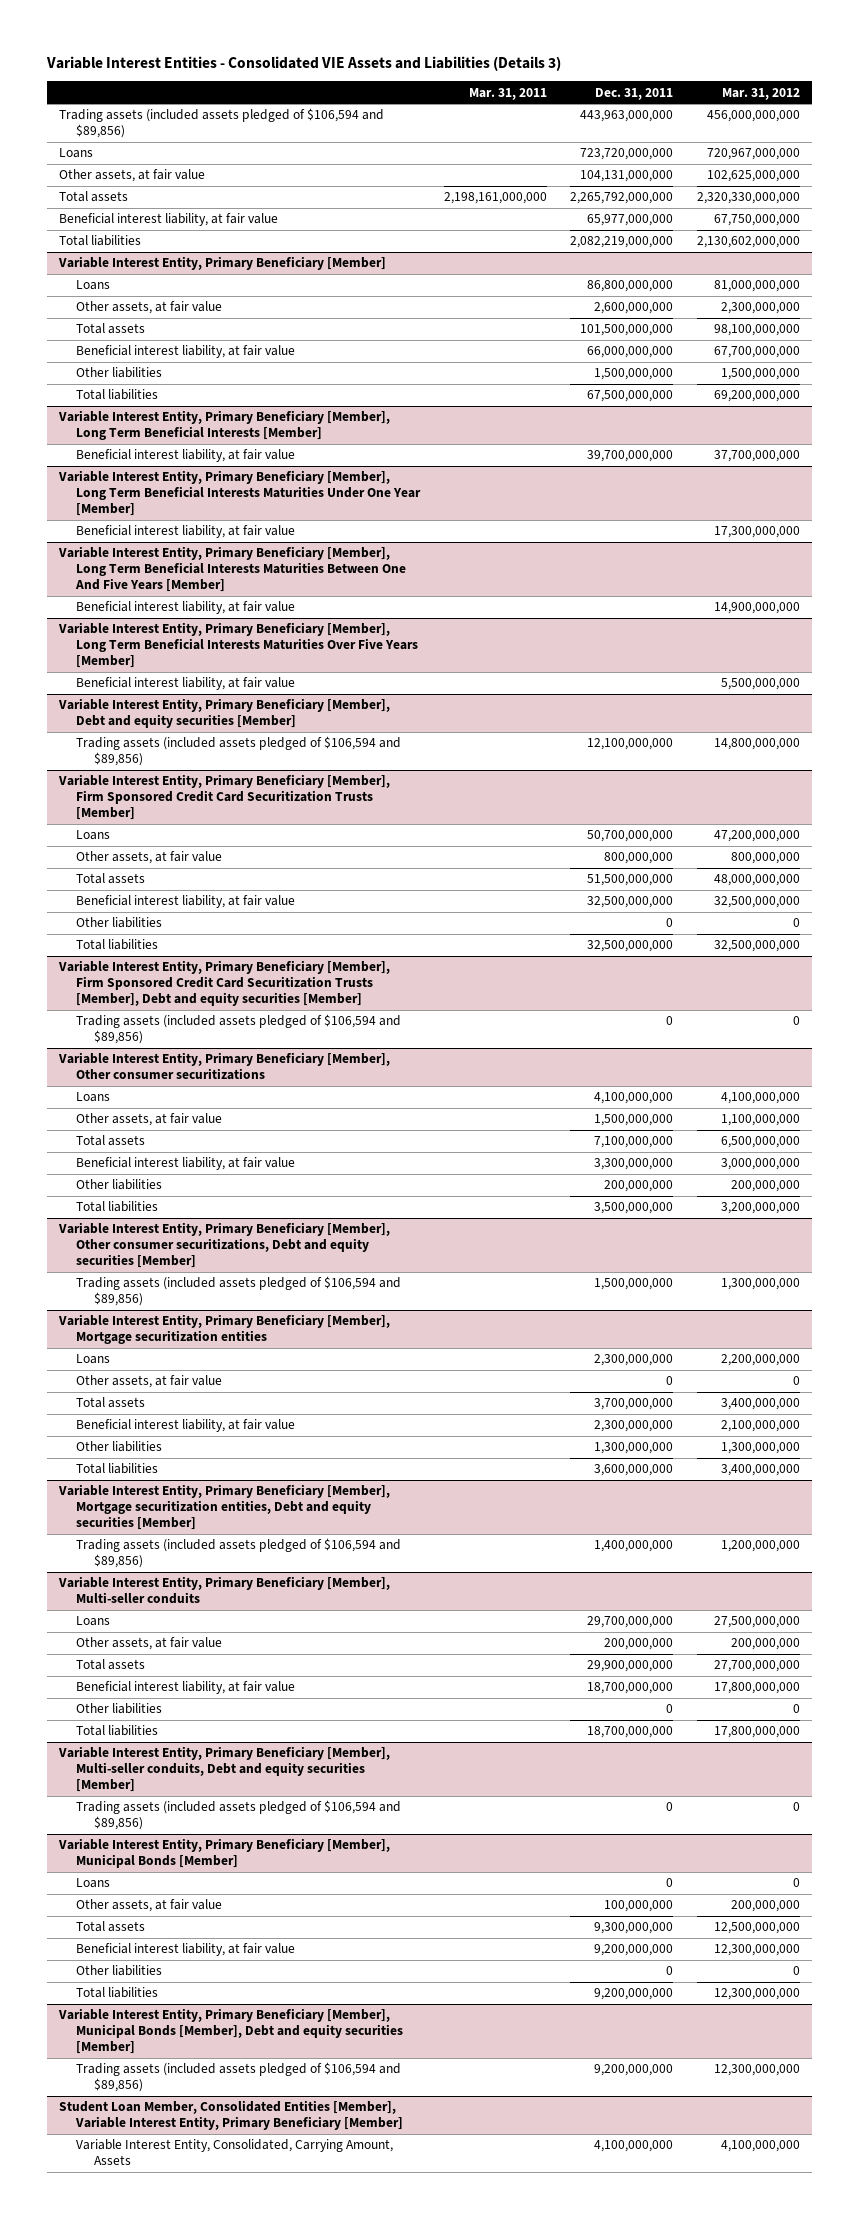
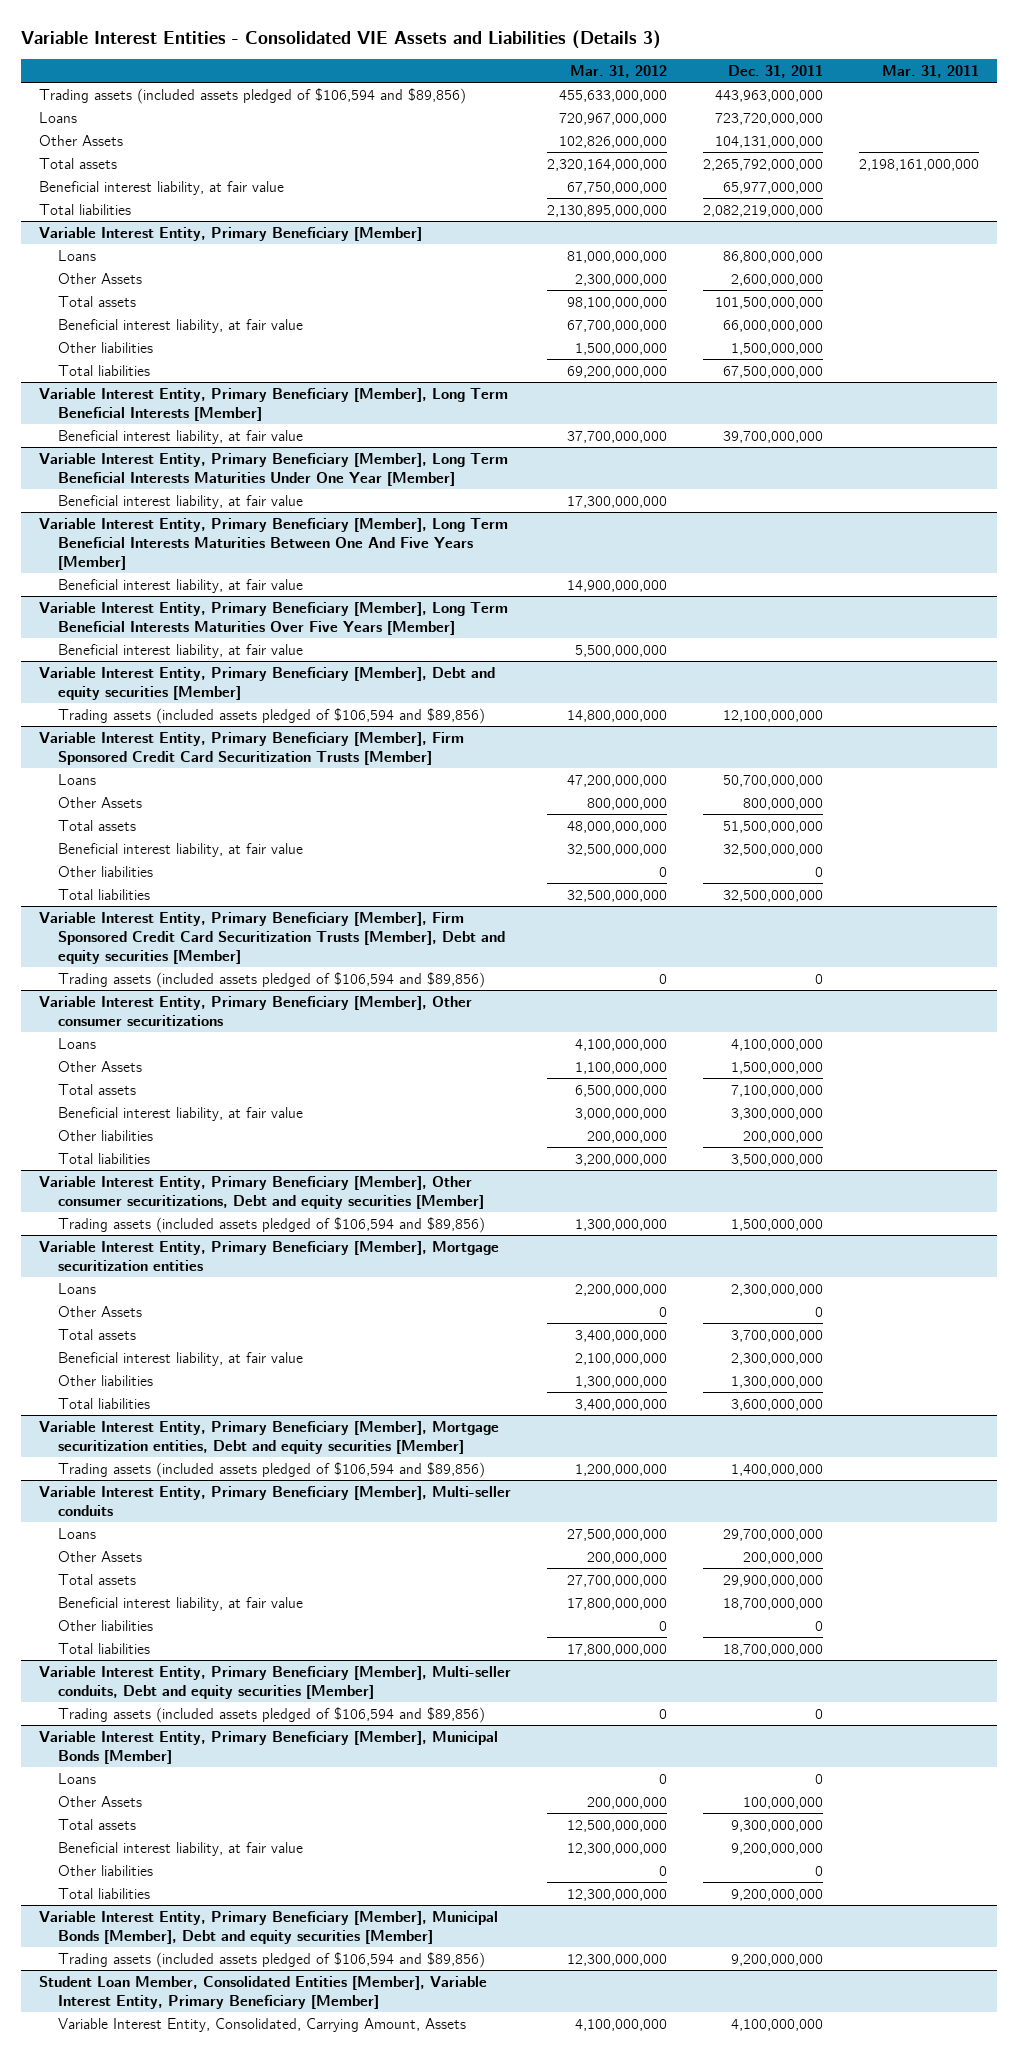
[707,110,801,123] 456,000,000,000 -> [558,89,667,102] 455,633,000,000
[58,169,205,183] Other assets, at fair value -> [38,134,123,146] Other Assets
[707,170,801,183] 102,625,000,000 -> [558,135,667,148] 102,826,000,000
[697,192,801,205] 2,320,330,000,000 -> [546,158,667,171] 2,320,164,000,000
[697,236,801,249] 2,130,602,000,000 -> [546,204,667,217] 2,130,895,000,000
[76,301,223,315] Other assets, at fair value -> [58,272,143,284] Other Assets
[76,851,223,865] Other assets, at fair value -> [58,796,143,808] Other Assets
[76,1113,223,1127] Other assets, at fair value -> [58,1060,143,1072] Other Assets
[76,1375,223,1389] Other assets, at fair value -> [58,1305,143,1317] Other Assets
[76,1637,223,1651] Other assets, at fair value -> [58,1550,143,1562] Other Assets
[76,1899,223,1913] Other assets, at fair value -> [58,1795,143,1807] Other Assets

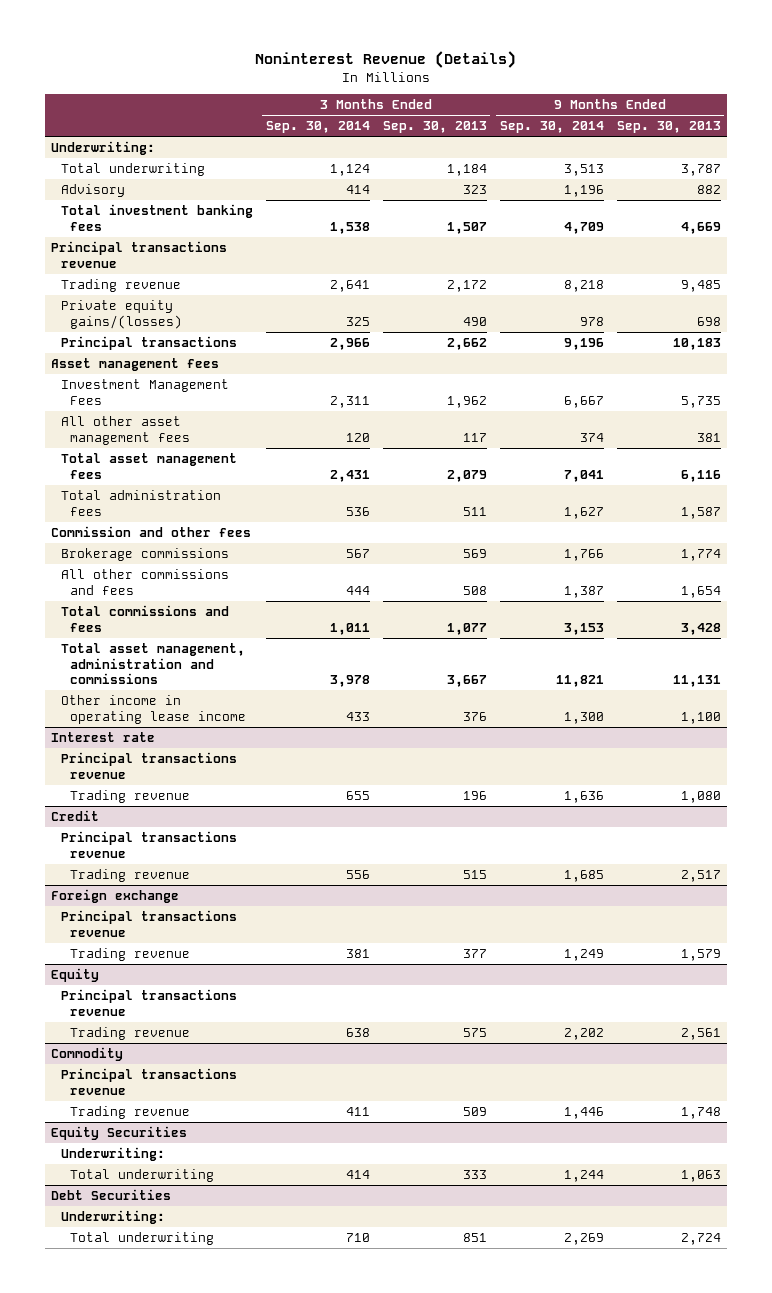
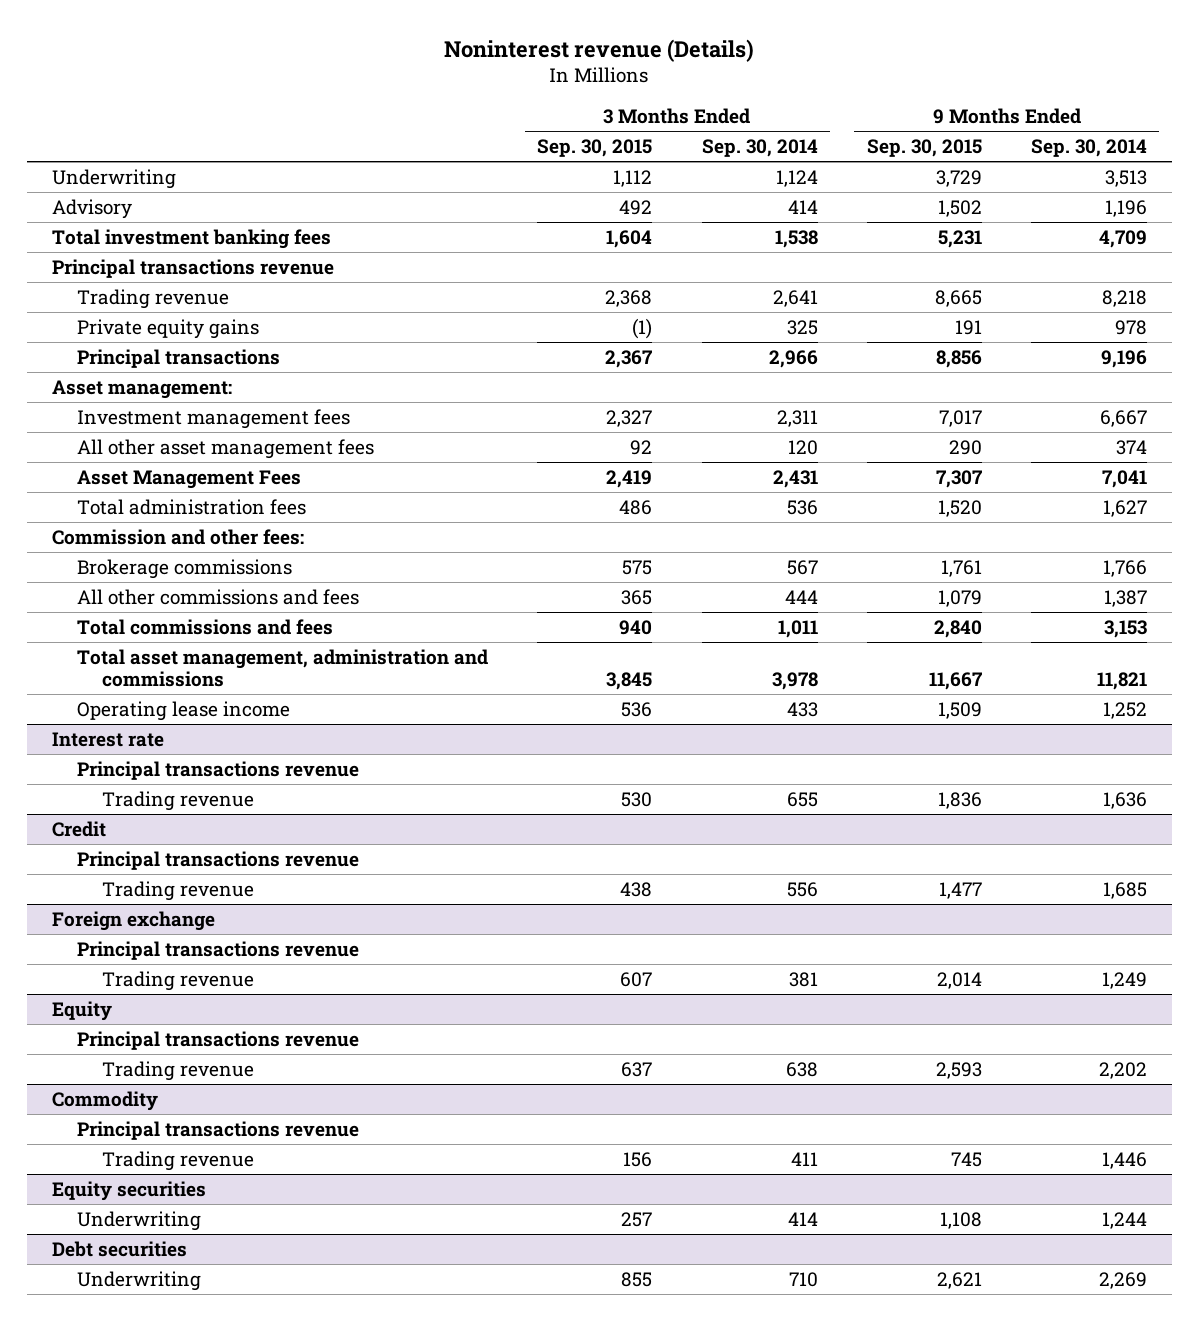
[254,51,516,69] Noninterest Revenue (Details) -> [444,38,755,62] Noninterest revenue (Details)
[382,121,487,134] Sep. 30, 2013 -> none
[616,121,721,134] Sep. 30, 2013 -> none
none -> [537,139,653,158] Sep. 30, 2015
none -> [866,139,982,158] Sep. 30, 2015
[51,140,156,155] Underwriting: -> none
[60,162,205,176] Total underwriting -> [51,168,176,189] Underwriting
[60,299,183,329] Private equity gains/(losses) -> [77,318,260,339] Private equity gains
[51,357,220,371] Asset management fees -> [51,379,232,399] Asset management:
[60,378,229,405] Investment Management Fees -> [77,408,351,429] Investment management fees
[60,452,237,479] Total asset management fees -> [77,469,302,489] Asset Management Fees
[51,525,252,537] Commission and other fees -> [51,528,304,545] Commission and other fees:
[60,694,247,724] Other income in operating lease income -> [77,700,291,721] Operating lease income
[563,711,604,724] 1,300 -> [1103,701,1148,719] 1,252
[60,1146,165,1161] Underwriting: -> none
[60,1209,165,1224] Underwriting: -> none
[51,1125,188,1140] Equity Securities -> [51,1180,206,1201] Equity securities
[70,1168,215,1182] Total underwriting -> [77,1210,202,1231] Underwriting
[51,1188,172,1200] Debt Securities -> [51,1240,187,1257] Debt securities
[70,1231,215,1245] Total underwriting -> [77,1270,202,1291] Underwriting

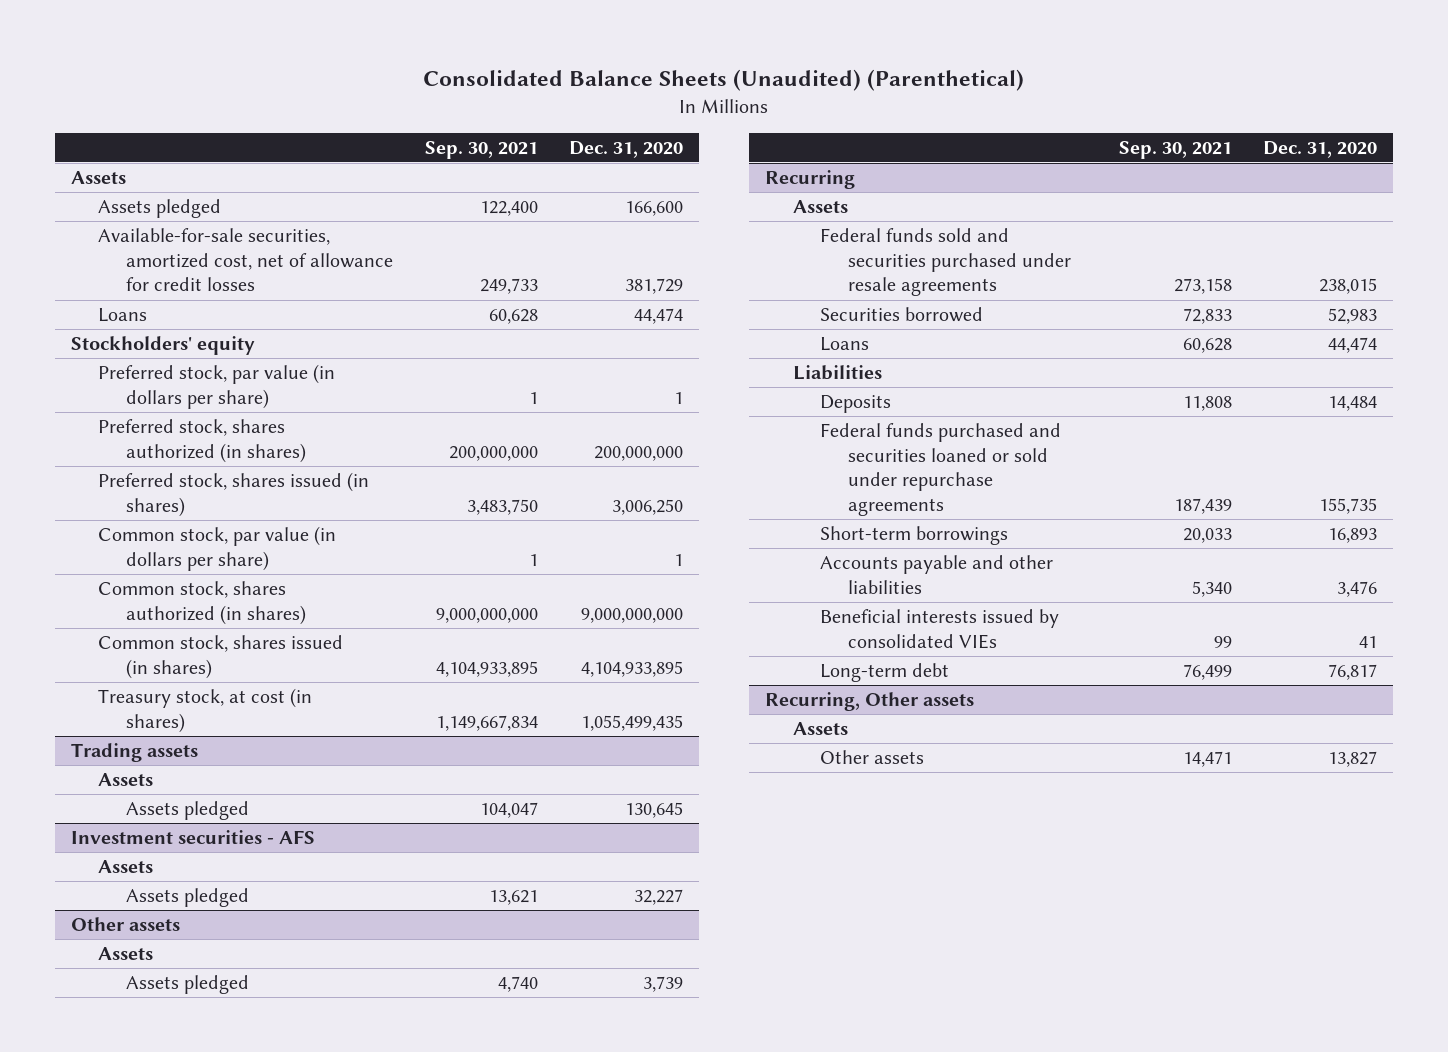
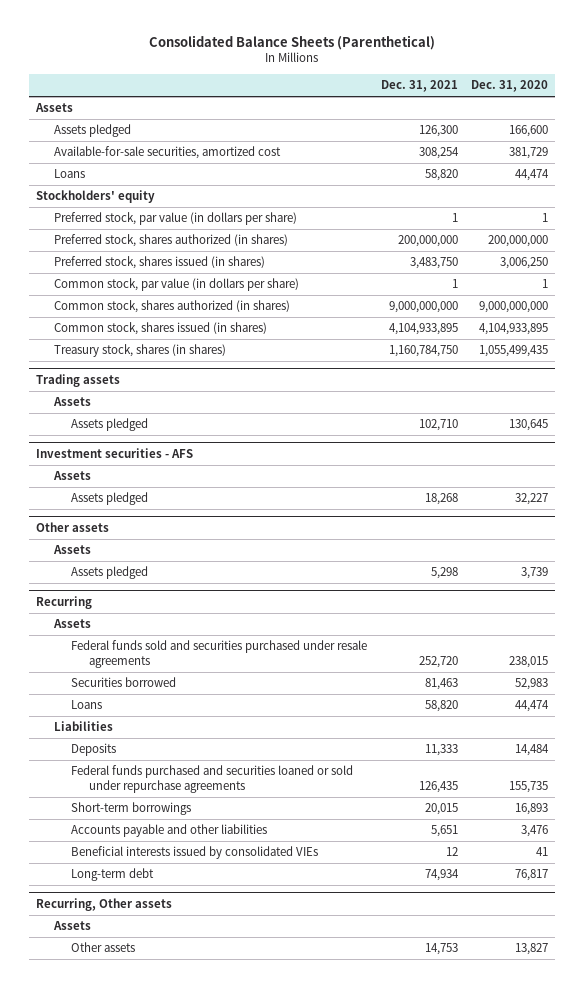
[423,68,1025,91] Consolidated Balance Sheets (Unaudited) (Parenthetical) -> [149,35,436,51] Consolidated Balance Sheets (Parenthetical)
[424,140,538,159] Sep. 30, 2021 -> none
none -> [380,80,458,93] Dec. 31, 2021
[98,228,394,292] Available-for-sale securities, amortized cost, net of allowance for credit losses -> [53,146,281,160] Available-for-sale securities, amortized cost
[98,688,313,733] Treasury stock, at cost (in shares) -> [53,344,226,358] Treasury stock, shares (in shares)

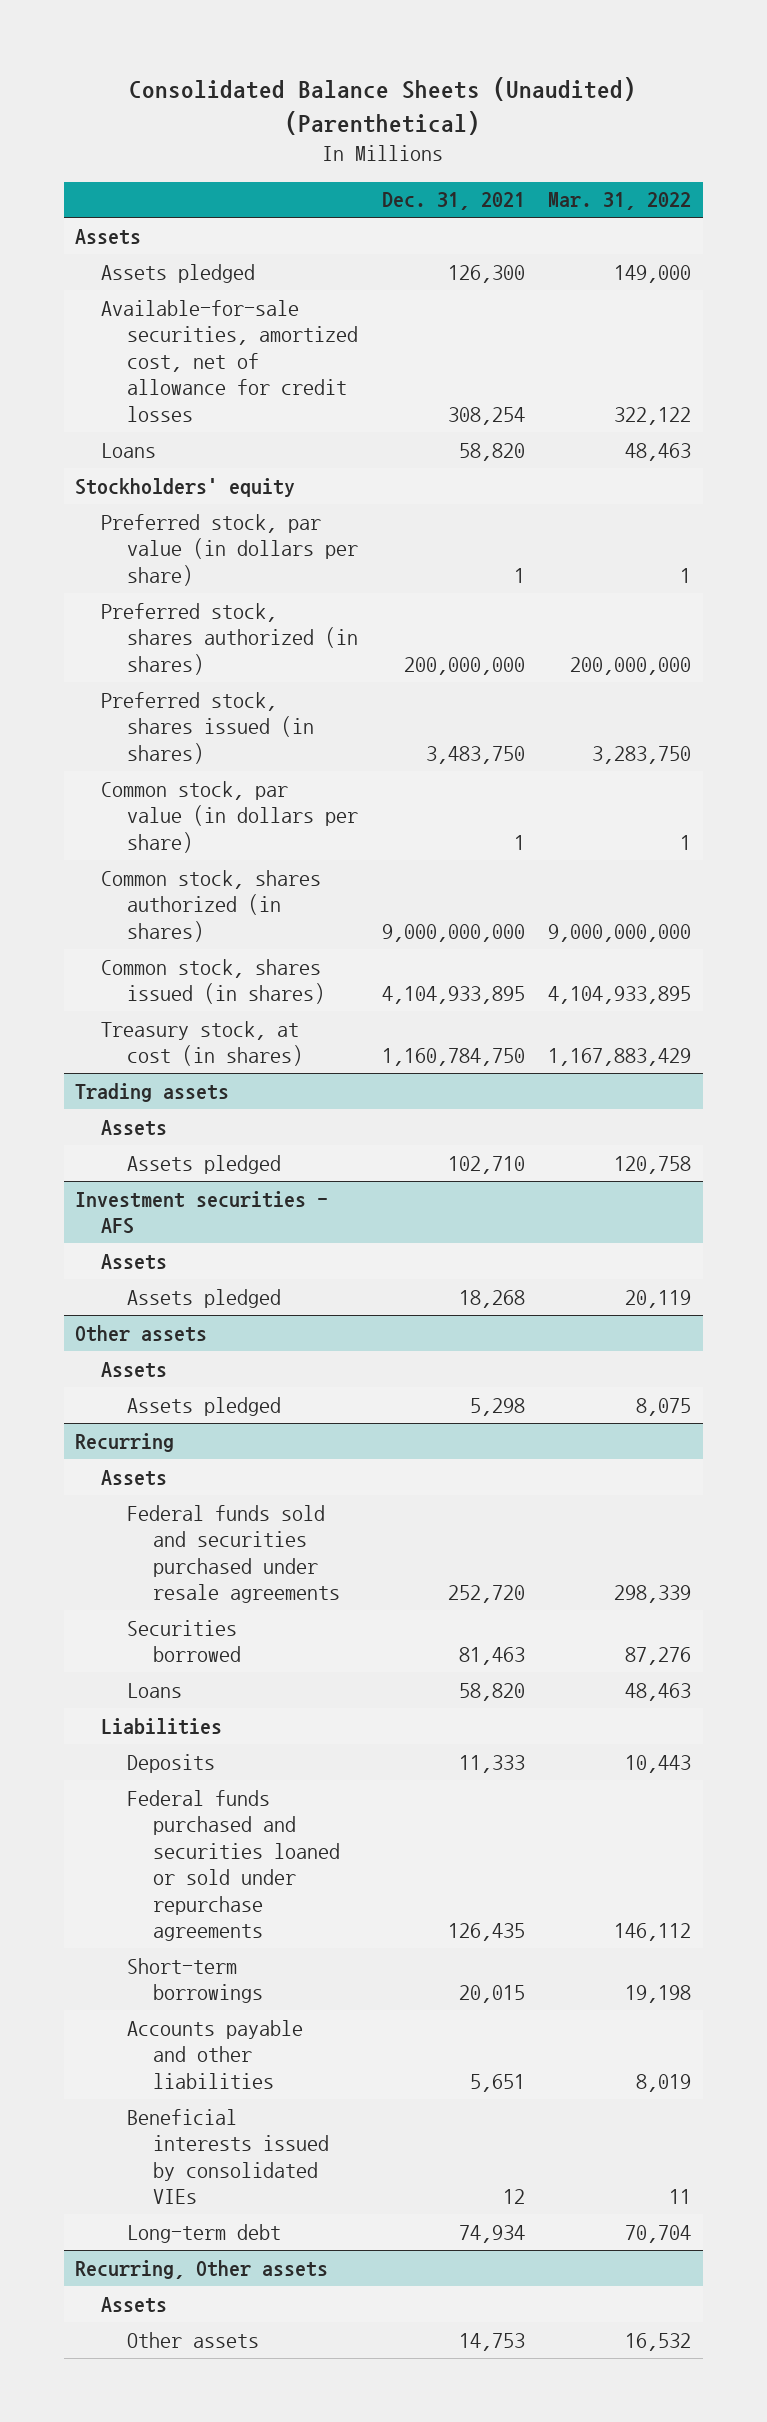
[149,35,436,51] Consolidated Balance Sheets (Parenthetical) -> [129,77,637,135] Consolidated Balance Sheets (Unaudited) (Parenthetical)
[470,80,548,93] Dec. 31, 2020 -> none
none -> [548,192,692,211] Mar. 31, 2022
[53,146,281,160] Available-for-sale securities, amortized cost -> [101,299,359,422] Available-for-sale securities, amortized cost, net of allowance for credit losses
[53,344,226,358] Treasury stock, shares (in shares) -> [101,1020,304,1067] Treasury stock, at cost (in shares)

